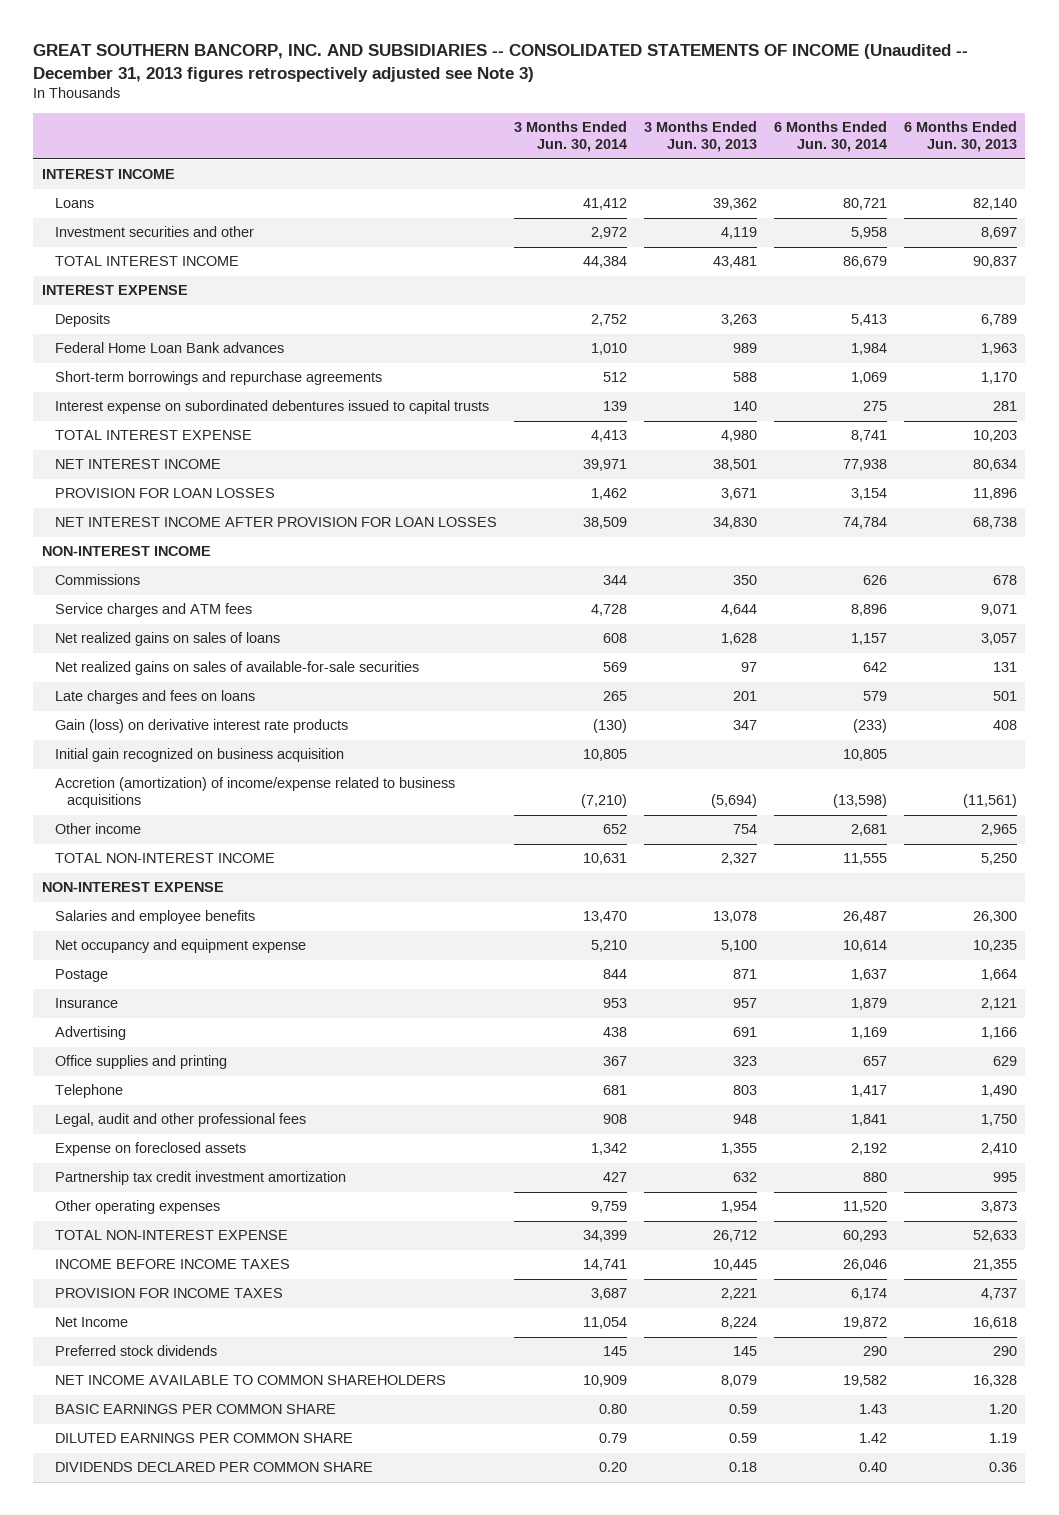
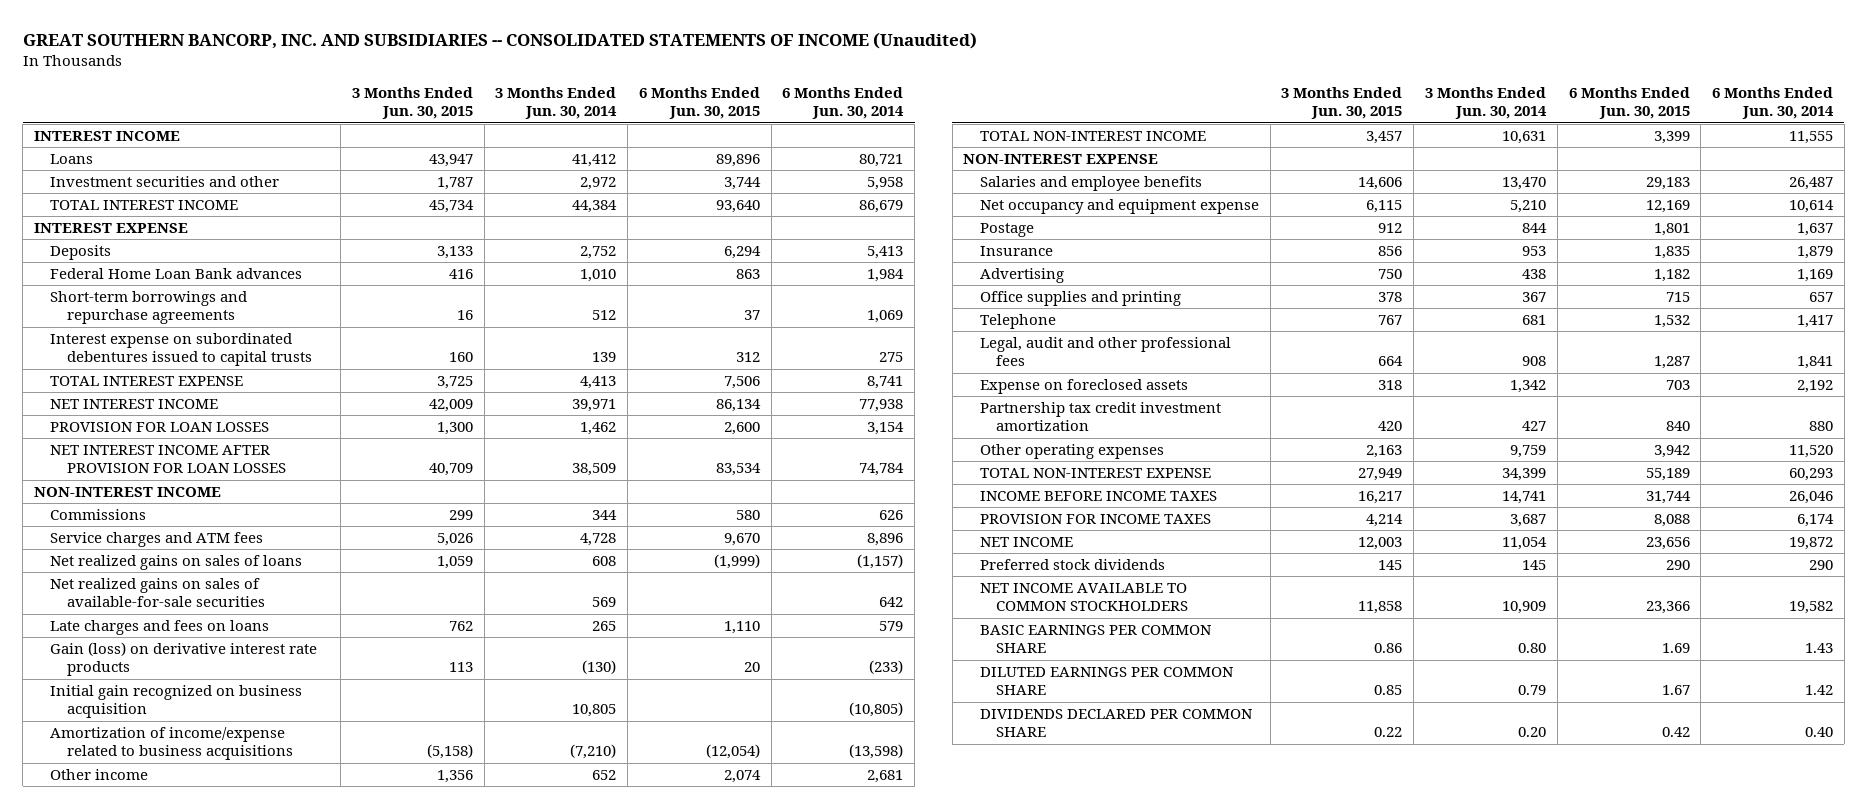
[33,43,969,82] GREAT SOUTHERN BANCORP, INC. AND SUBSIDIARIES -- CONSOLIDATED STATEMENTS OF INCOME (Unaudited -- December 31, 2013 figures retrospectively adjusted see Note 3) -> [22,31,977,49] GREAT SOUTHERN BANCORP, INC. AND SUBSIDIARIES -- CONSOLIDATED STATEMENTS OF INCOME (Unaudited)
[643,121,757,153] 3 Months Ended Jun. 30, 2013 -> none
[903,121,1017,153] 6 Months Ended Jun. 30, 2013 -> none
none -> [351,87,473,120] 3 Months Ended Jun. 30, 2015
none -> [638,87,760,120] 6 Months Ended Jun. 30, 2015
[850,633,887,646] 1,157 -> [857,553,904,569] (1,157)
[842,749,887,762] 10,805 -> [849,702,904,718] (10,805)
[54,777,455,809] Accretion (amortization) of income/expense related to business acquisitions -> [50,726,293,761] Amortization of income/expense related to business acquisitions
[54,1317,128,1328] Net Income -> [979,536,1073,547] NET INCOME
[54,1375,446,1386] NET INCOME AVAILABLE TO COMMON SHAREHOLDERS -> [979,582,1189,612] NET INCOME AVAILABLE TO COMMON STOCKHOLDERS

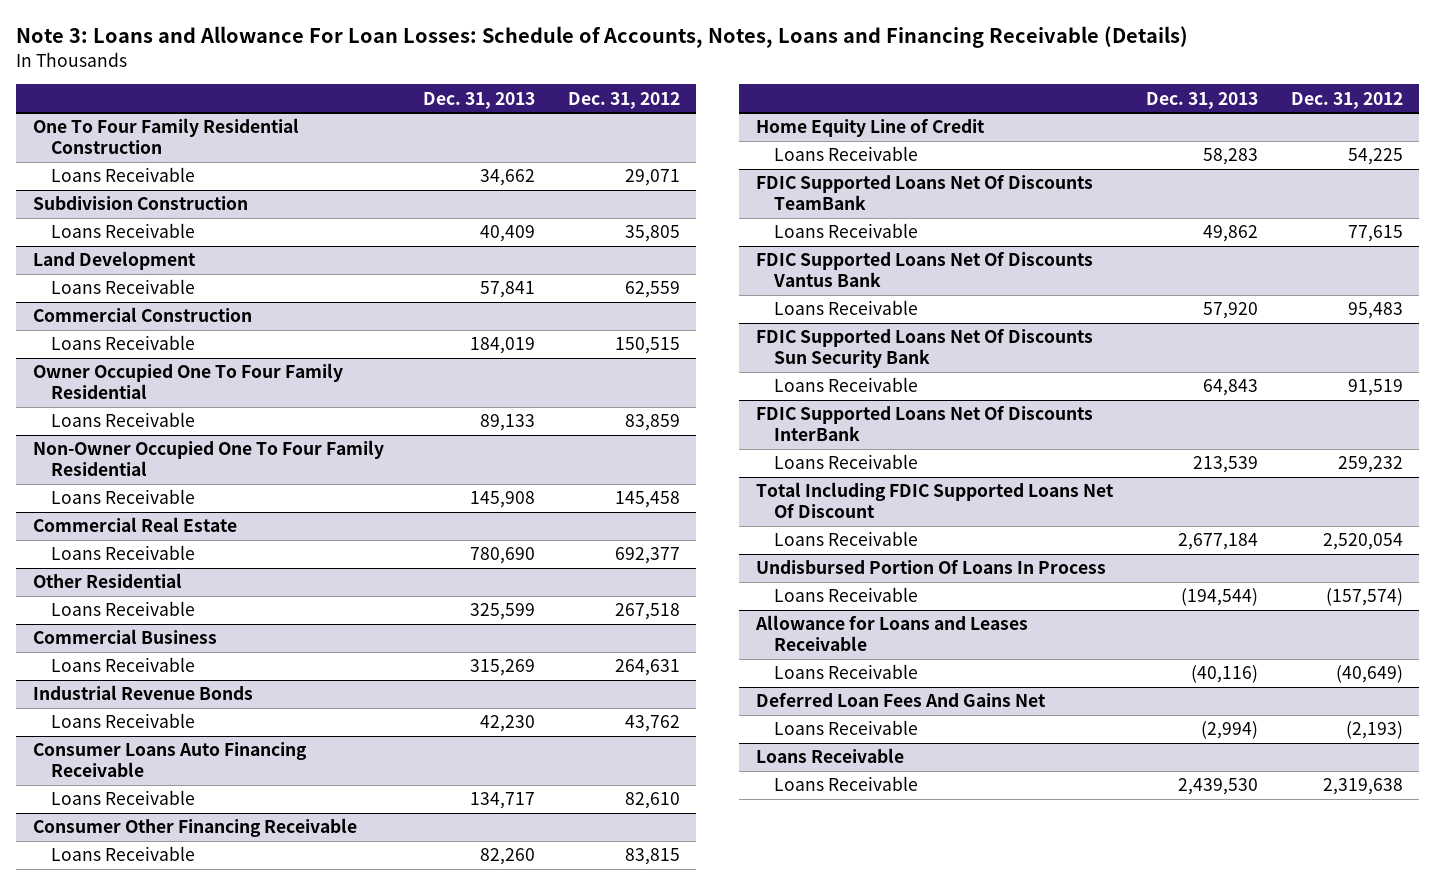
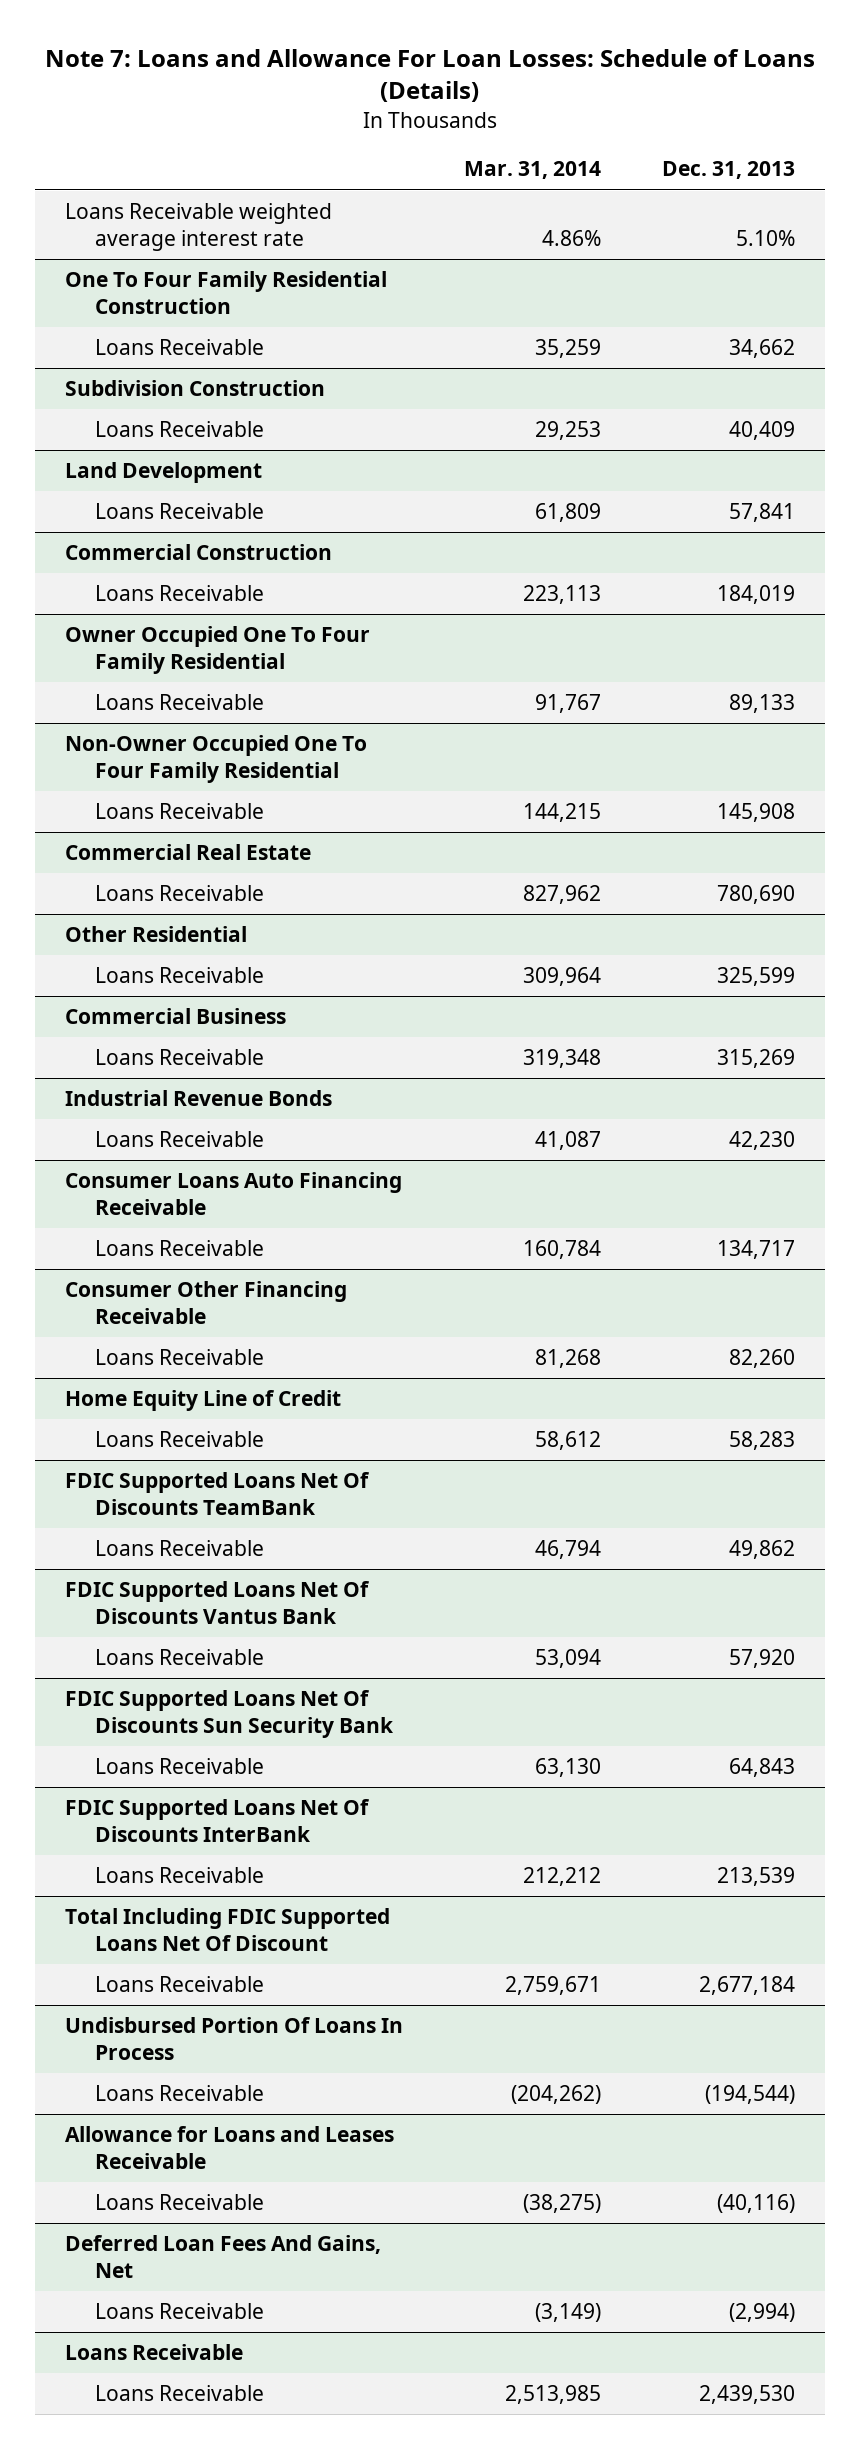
[16,26,1189,49] Note 3: Loans and Allowance For Loan Losses: Schedule of Accounts, Notes, Loans and Financing Receivable (Details) -> [45,49,816,103] Note 7: Loans and Allowance For Loan Losses: Schedule of Loans (Details)
[567,91,680,109] Dec. 31, 2012 -> none
none -> [464,161,602,180] Mar. 31, 2014
none -> [65,203,333,251] Loans Receivable weighted average interest rate
[755,692,1046,708] Deferred Loan Fees And Gains Net -> [65,2235,382,2278] Deferred Loan Fees And Gains, Net

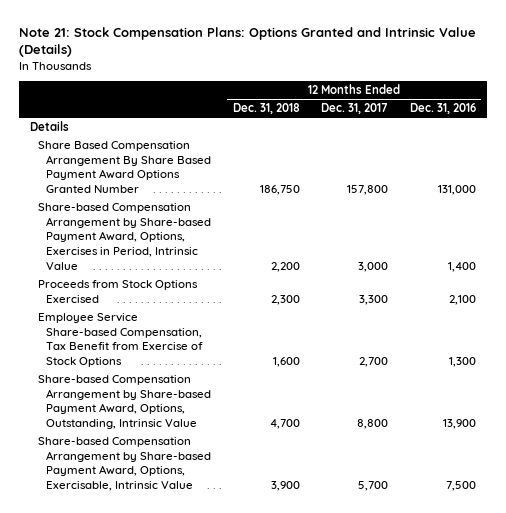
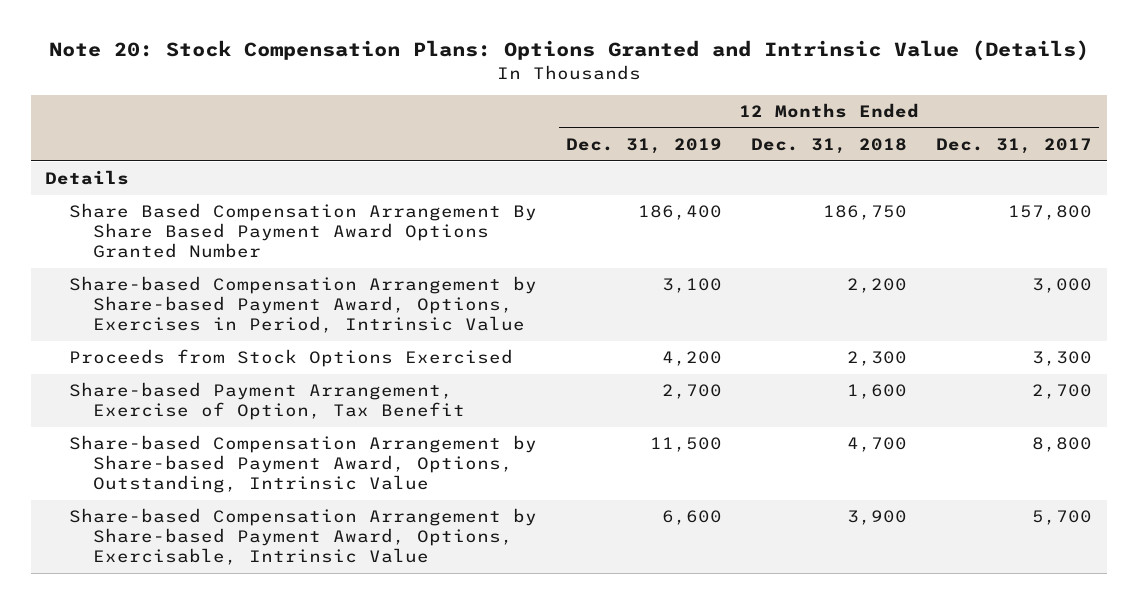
[18,26,476,58] Note 21: Stock Compensation Plans: Options Granted and Intrinsic Value (Details) -> [48,40,1089,62] Note 20: Stock Compensation Plans: Options Granted and Intrinsic Value (Details)
[410,103,477,115] Dec. 31, 2016 -> none
none -> [566,138,723,155] Dec. 31, 2019
[37,313,203,368] Employee Service Share-based Compensation, Tax Benefit from Exercise of Stock Options -> [69,382,466,421] Share-based Payment Arrangement, Exercise of Option, Tax Benefit

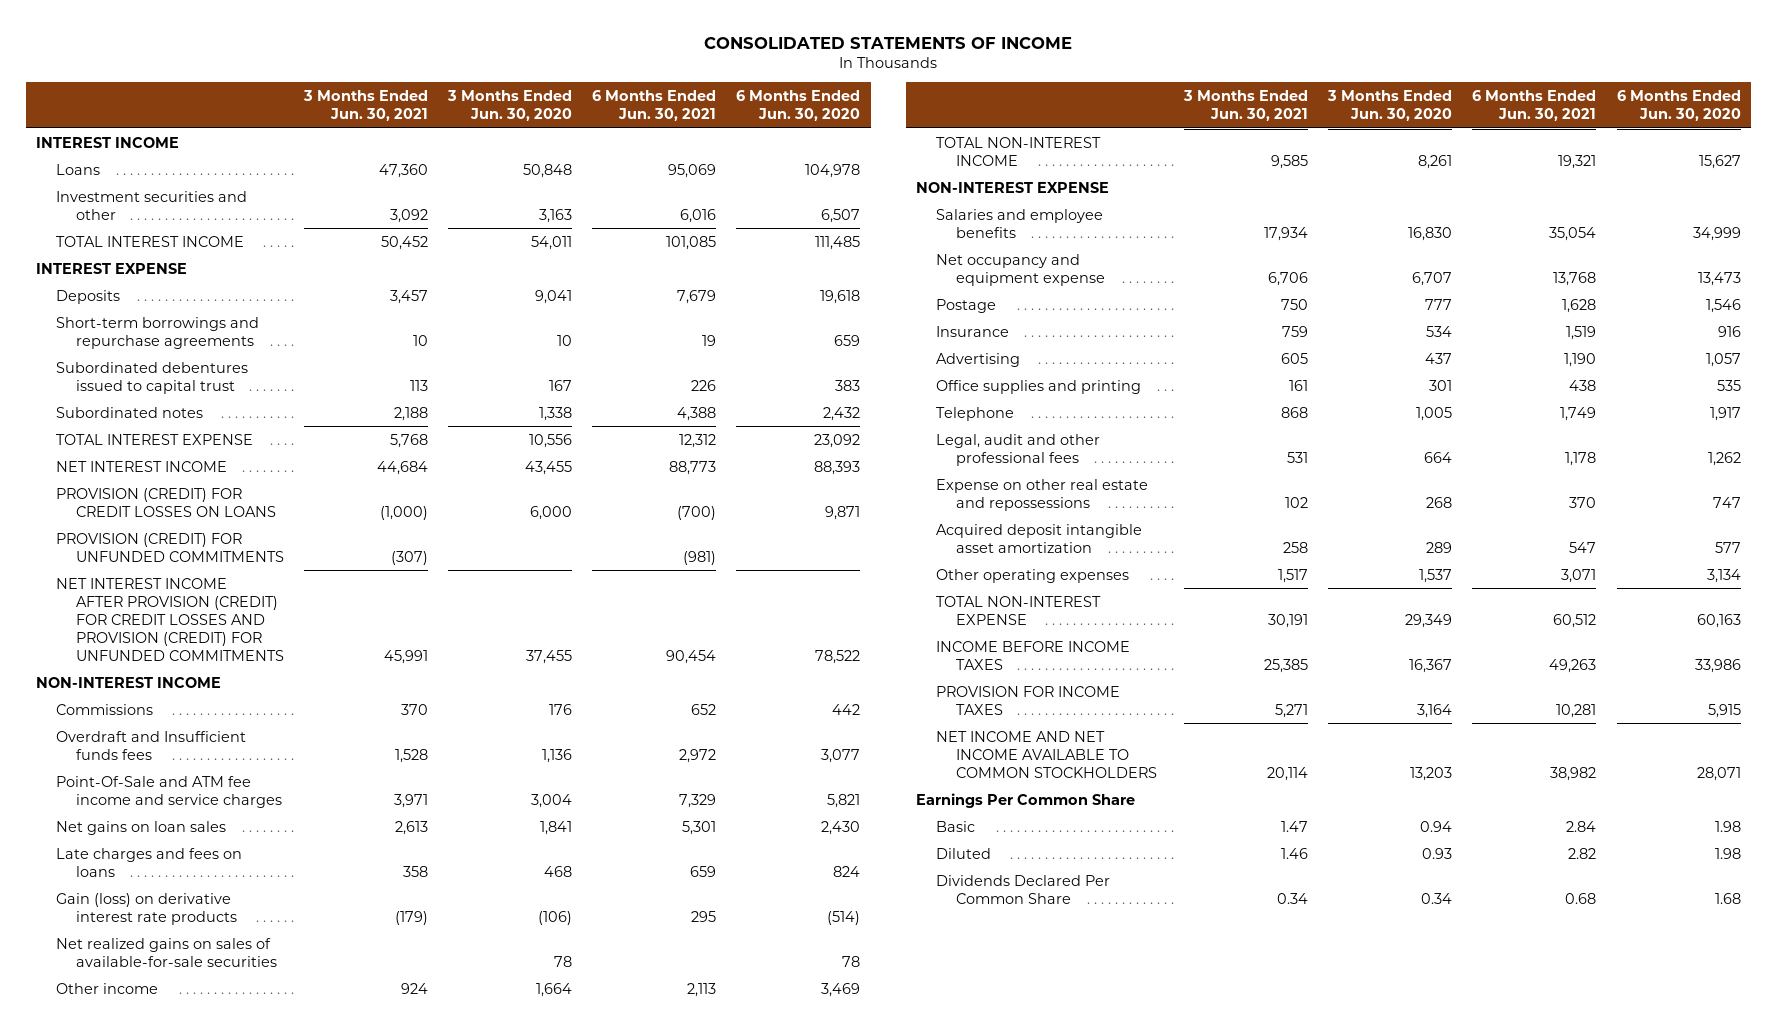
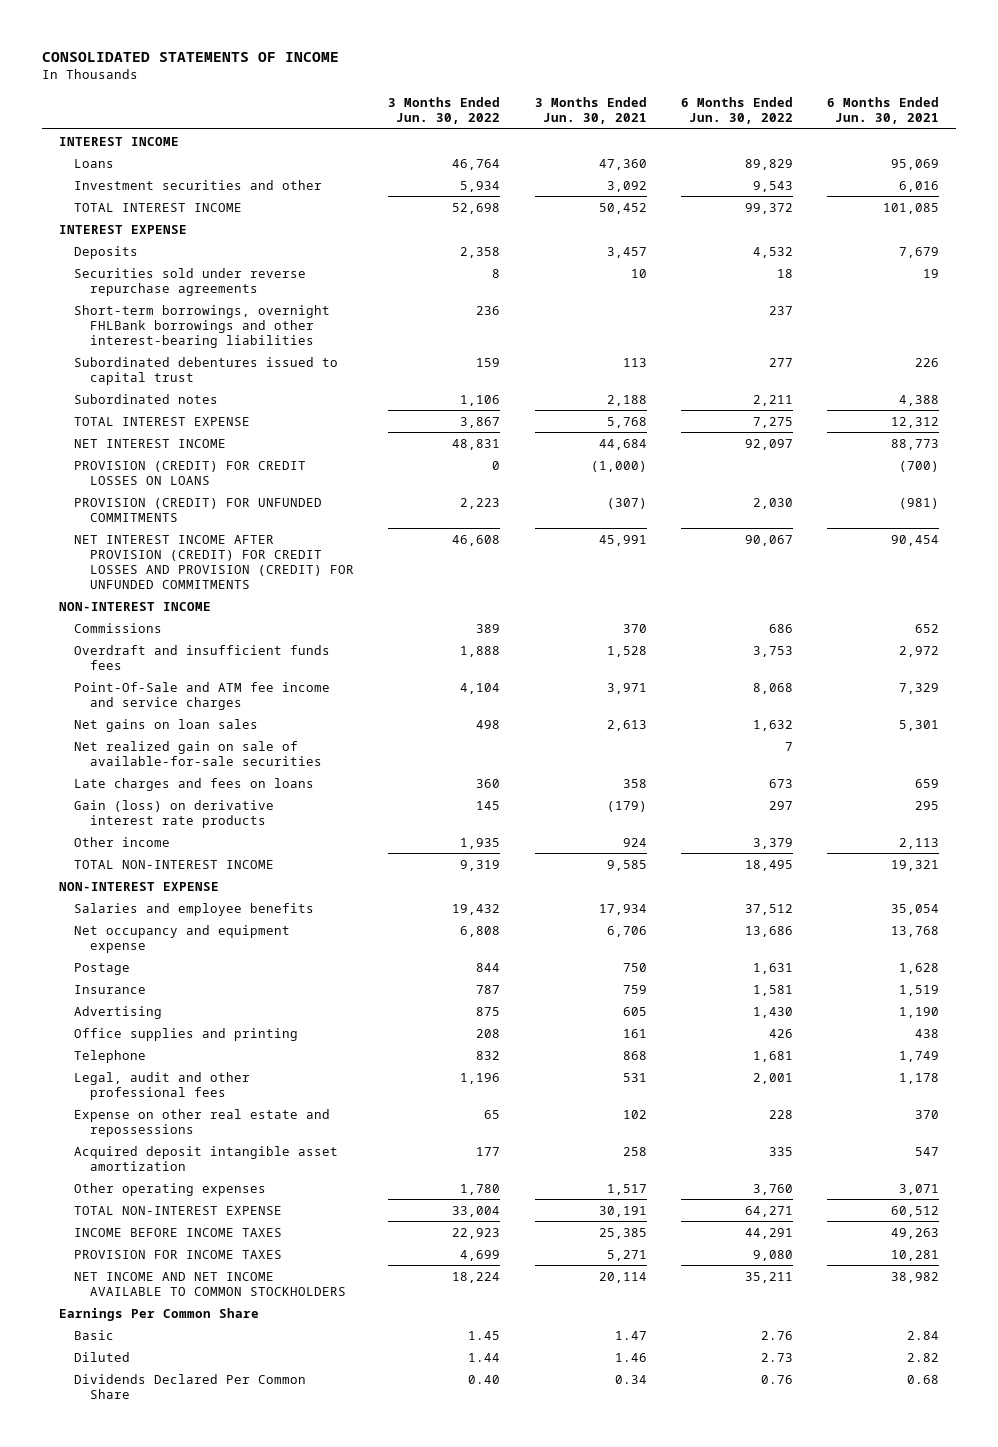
[447,89,573,121] 3 Months Ended Jun. 30, 2020 -> none
[736,89,861,121] 6 Months Ended Jun. 30, 2020 -> none
none -> [388,97,501,125] 3 Months Ended Jun. 30, 2022
none -> [680,97,793,125] 6 Months Ended Jun. 30, 2022
[56,316,260,349] Short-term borrowings and repurchase agreements -> [74,267,307,296] Securities sold under reverse repurchase agreements
none -> [74,304,331,348] Short-term borrowings, overnight FHLBank borrowings and other interest-bearing liabilities
[56,730,247,760] Overdraft and Insufficient funds fees -> [74,644,331,670] Overdraft and insufficient funds fees
none -> [74,740,322,766] Net realized gain on sale of available-for-sale securities
[56,937,277,967] Net realized gains on sales of available-for-sale securities -> none

